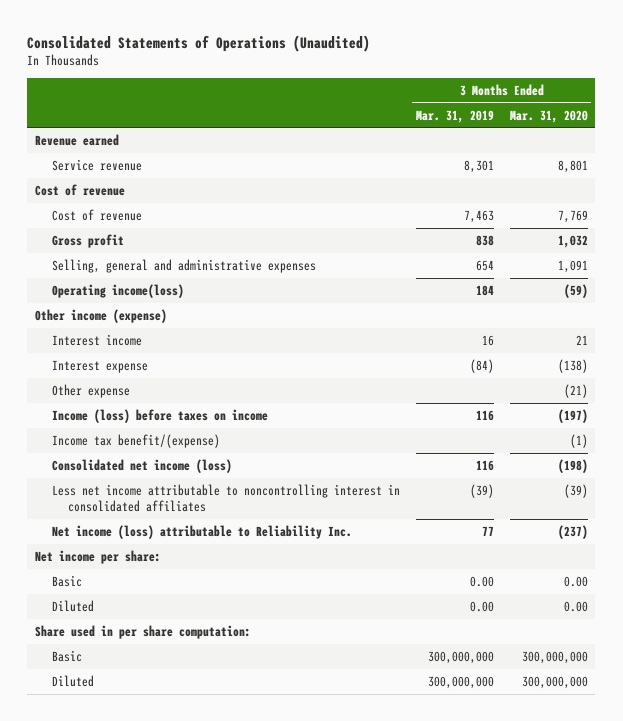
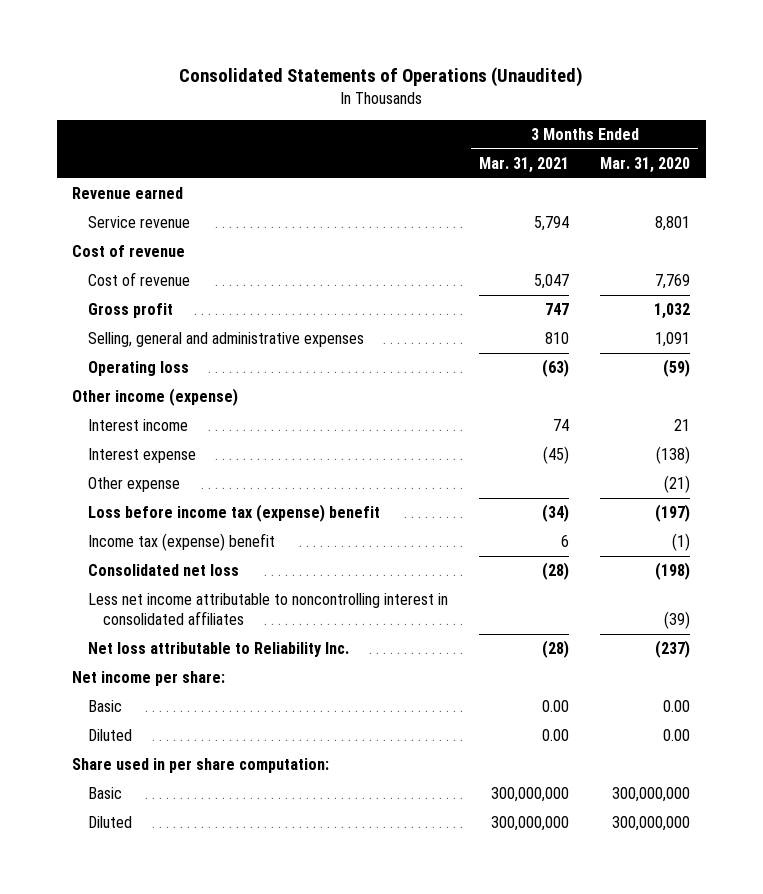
[415,109,494,123] Mar. 31, 2019 -> none
none -> [479,156,570,173] Mar. 31, 2021
[51,283,184,298] Operating income(loss) -> [87,361,189,377] Operating loss
[51,408,268,423] Income (loss) before taxes on income -> [87,504,380,523] Loss before income tax (expense) benefit
[51,433,220,448] Income tax benefit/(expense) -> [87,533,275,552] Income tax (expense) benefit
[51,458,232,473] Consolidated net income (loss) -> [87,564,239,577] Consolidated net loss
[51,524,352,539] Net income (loss) attributable to Reliability Inc. -> [87,642,349,658] Net loss attributable to Reliability Inc.

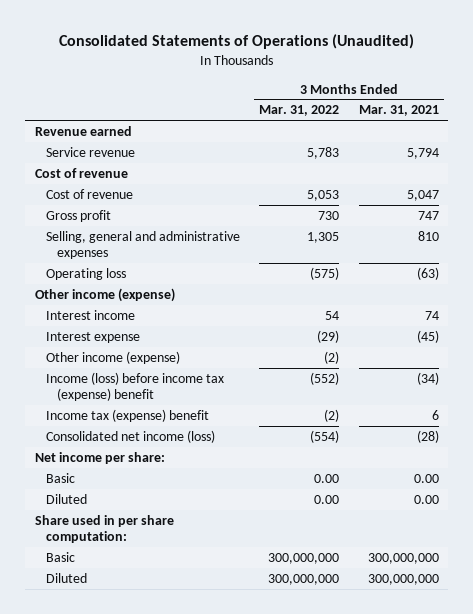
[600,156,691,173] Mar. 31, 2020 -> none
none -> [259,105,340,117] Mar. 31, 2022
[87,477,180,493] Other expense -> [45,350,180,364] Other income (expense)
[87,504,380,523] Loss before income tax (expense) benefit -> [45,371,224,402] Income (loss) before income tax (expense) benefit
[87,564,239,577] Consolidated net loss -> none
[87,593,448,626] Less net income attributable to noncontrolling interest in consolidated affiliates -> none
[87,642,349,658] Net loss attributable to Reliability Inc. -> [45,429,215,443] Consolidated net income (loss)

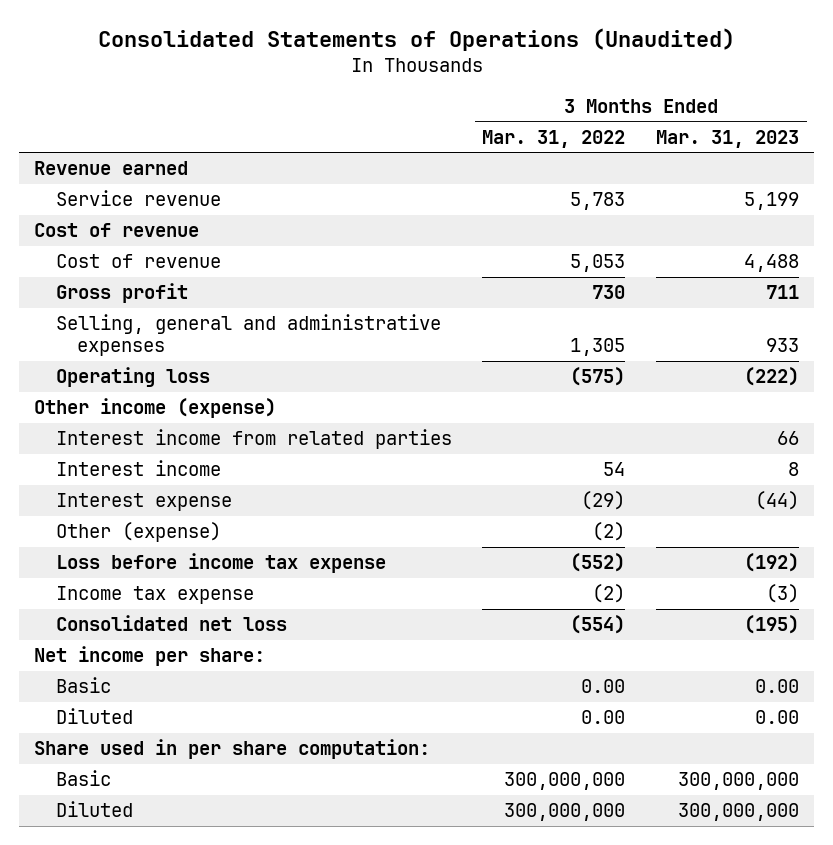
[358,105,439,117] Mar. 31, 2021 -> none
none -> [656,129,800,148] Mar. 31, 2023
none -> [55,429,452,450] Interest income from related parties
[45,350,180,364] Other income (expense) -> [55,522,221,543] Other (expense)
[45,371,224,402] Income (loss) before income tax (expense) benefit -> [55,553,386,574] Loss before income tax expense
[45,408,209,422] Income tax (expense) benefit -> [55,586,254,605] Income tax expense
[45,429,215,443] Consolidated net income (loss) -> [55,615,287,632] Consolidated net loss

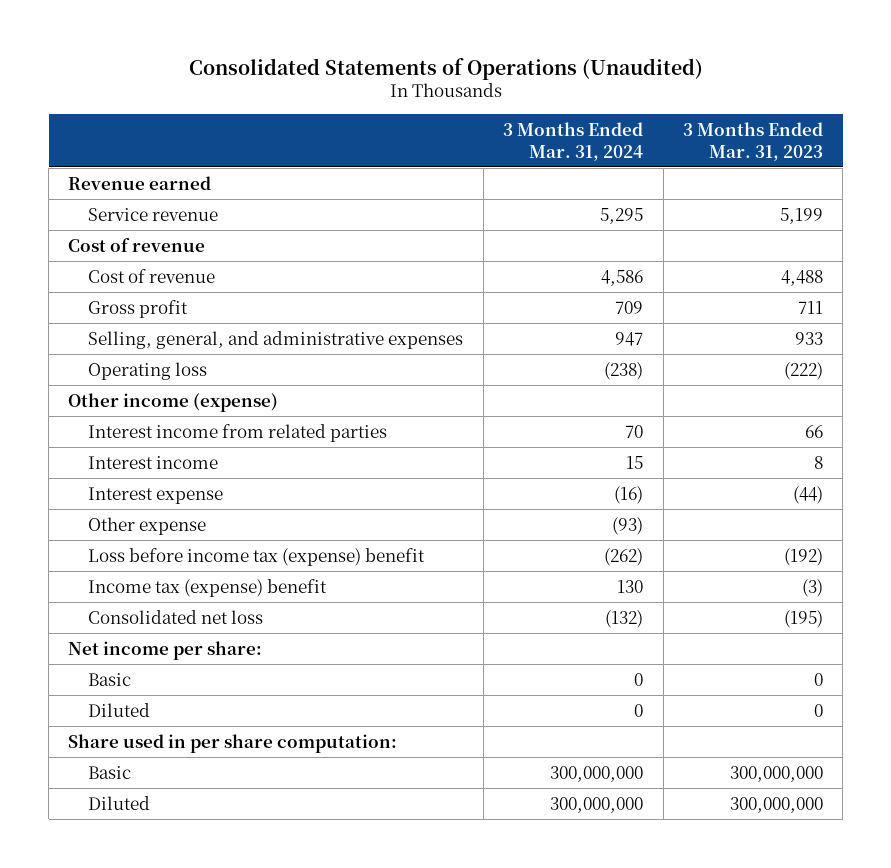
[482,129,626,148] Mar. 31, 2022 -> none
none -> [503,121,644,161] 3 Months Ended Mar. 31, 2024
[55,314,441,357] Selling, general and administrative expenses -> [88,330,464,349] Selling, general, and administrative expenses
[55,522,221,543] Other (expense) -> [88,516,207,535] Other expense
[55,553,386,574] Loss before income tax expense -> [88,547,426,566] Loss before income tax (expense) benefit
[55,586,254,605] Income tax expense -> [88,578,328,597] Income tax (expense) benefit
[755,679,800,694] 0.00 -> [814,672,824,686] 0
[755,710,800,725] 0.00 -> [814,703,824,717] 0

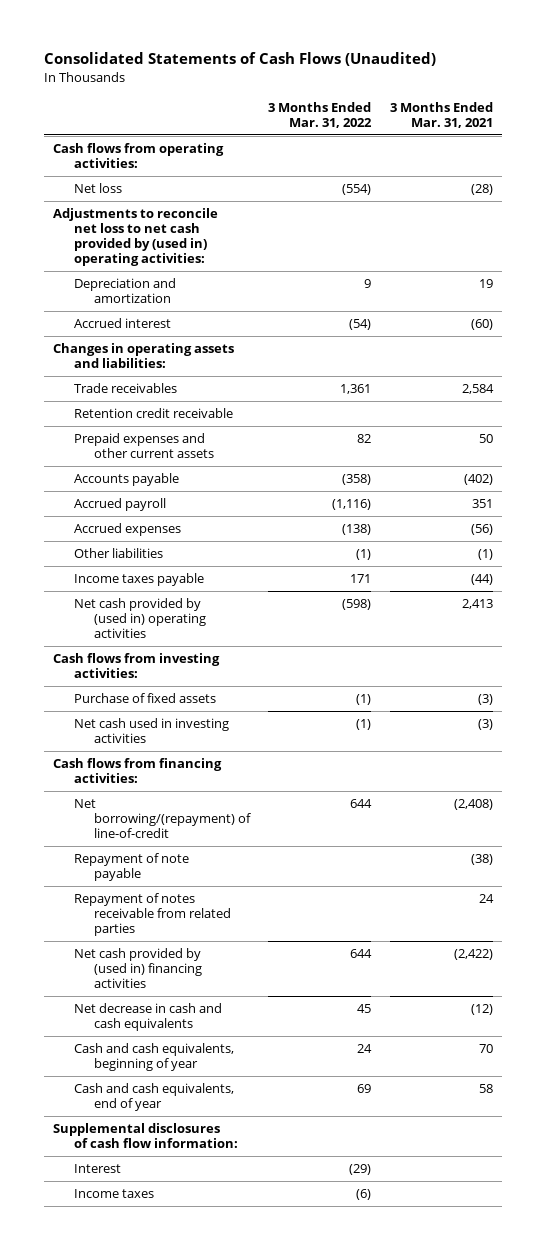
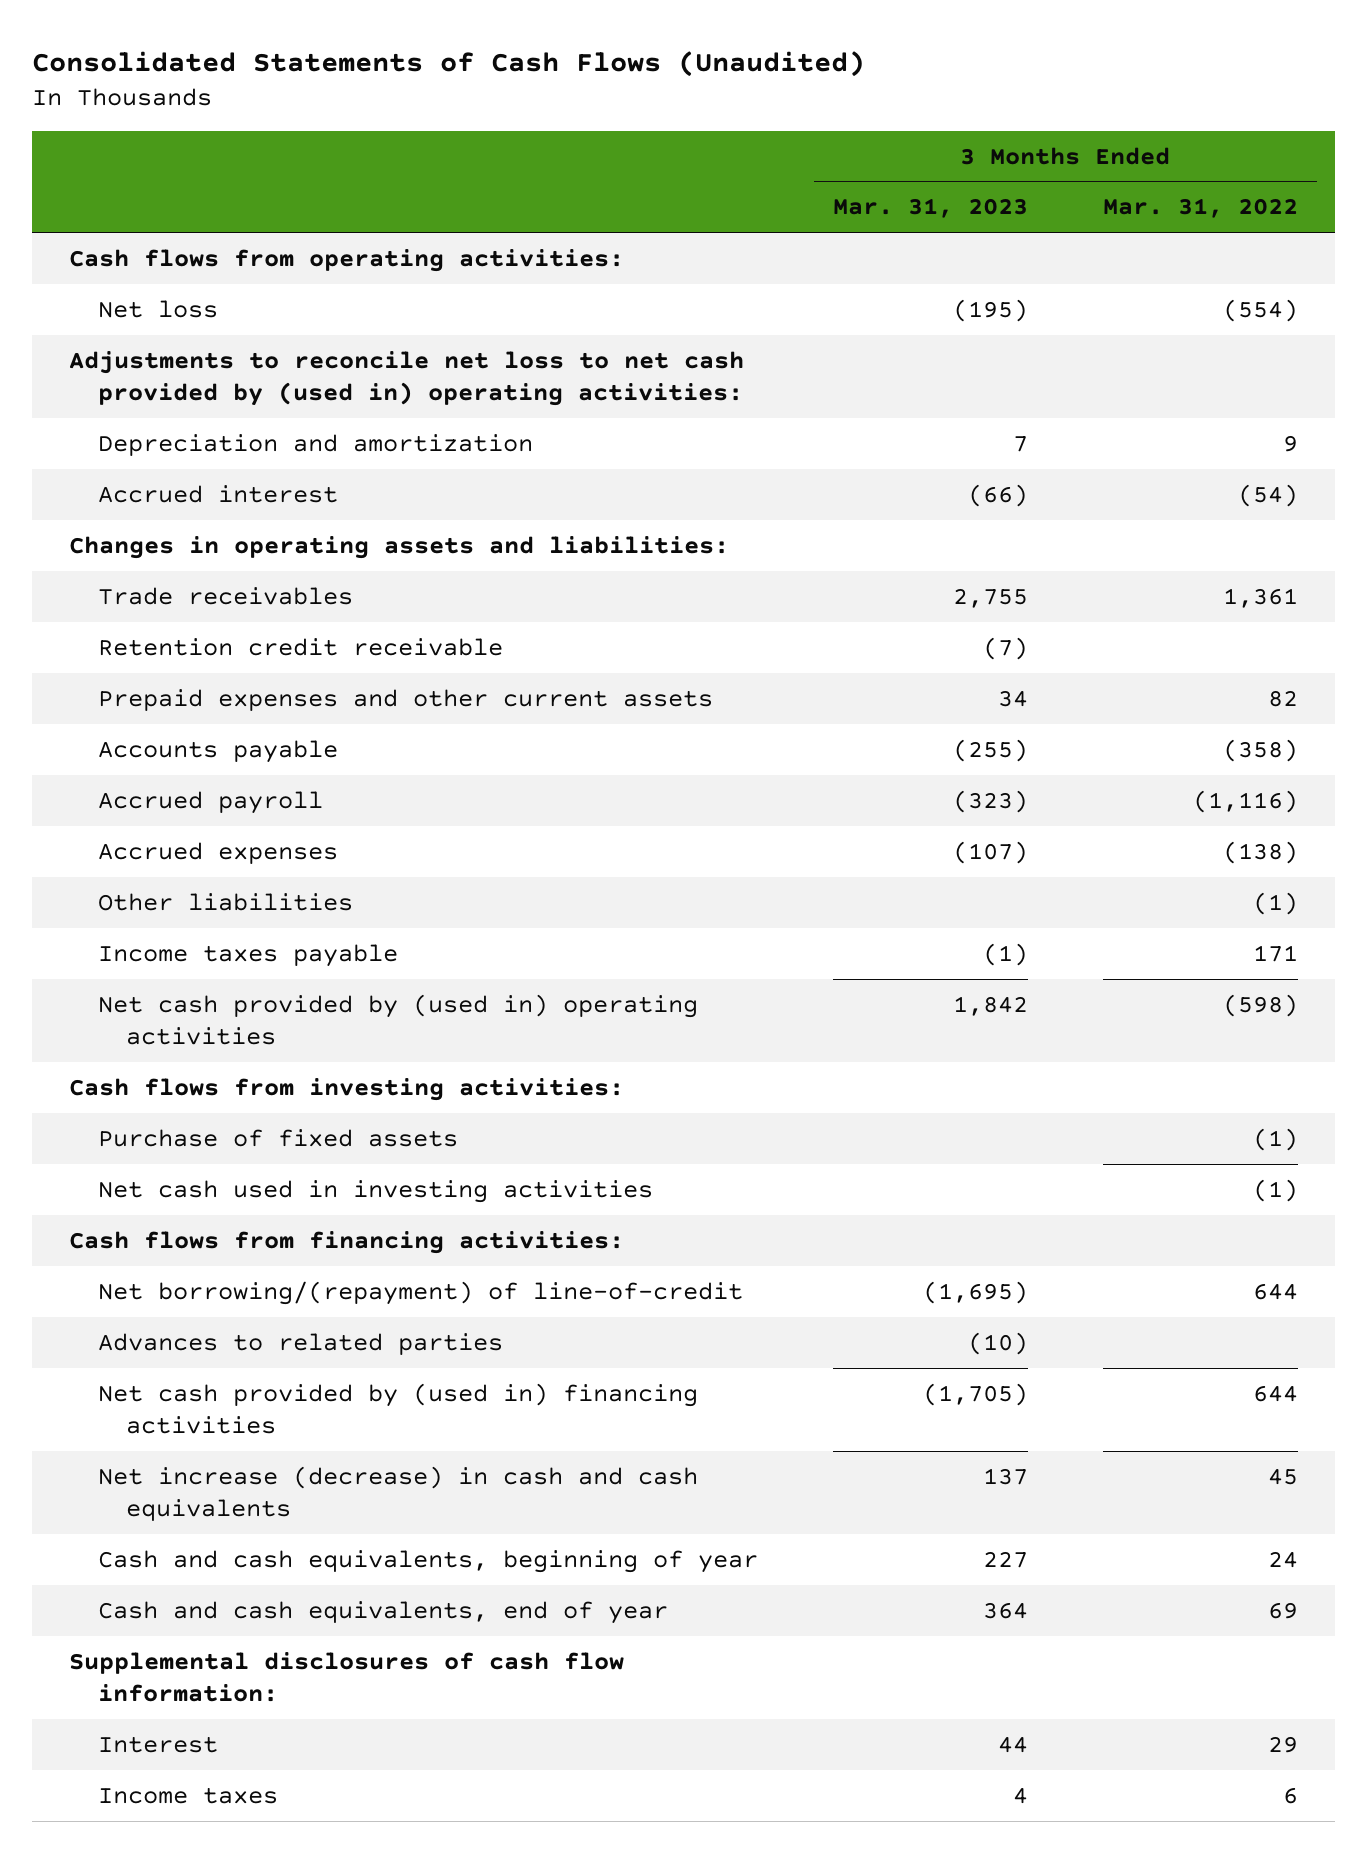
[389,102,493,129] 3 Months Ended Mar. 31, 2021 -> none
none -> [832,198,1028,219] Mar. 31, 2023
[73,853,189,882] Repayment of note payable -> none
[73,893,232,937] Repayment of notes receivable from related parties -> none
none -> [97,1332,503,1355] Advances to related parties
[73,1003,222,1032] Net decrease in cash and cash equivalents -> [97,1465,698,1521] Net increase (decrease) in cash and cash equivalents
[349,1164,372,1176] (29) -> [1267,1735,1298,1753] 29
[356,1189,372,1201] (6) -> [1282,1786,1298,1804] 6

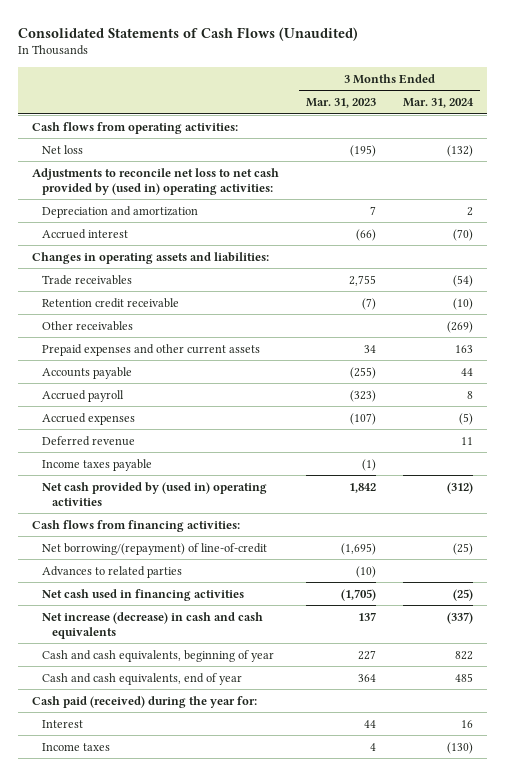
[1102,198,1298,219] Mar. 31, 2022 -> none
none -> [403,98,475,109] Mar. 31, 2024
none -> [42,320,134,331] Other receivables
[97,892,353,911] Other liabilities -> none
none -> [42,435,136,446] Deferred revenue
[69,1077,625,1101] Cash flows from investing activities: -> none
[97,1128,458,1147] Purchase of fixed assets -> none
[97,1179,653,1203] Net cash used in investing activities -> none
[97,1382,698,1434] Net cash provided by (used in) financing activities -> [42,588,245,601] Net cash used in financing activities
[69,1651,625,1702] Supplemental disclosures of cash flow information: -> none
none -> [31,695,257,708] Cash paid (received) during the year for:

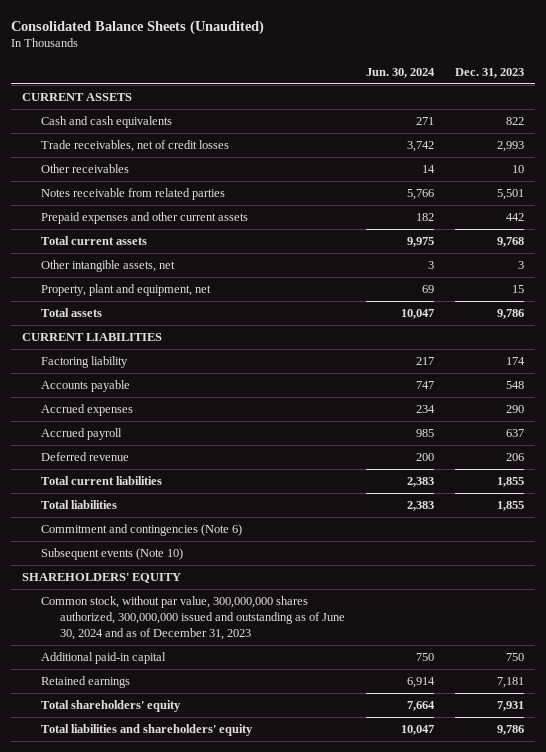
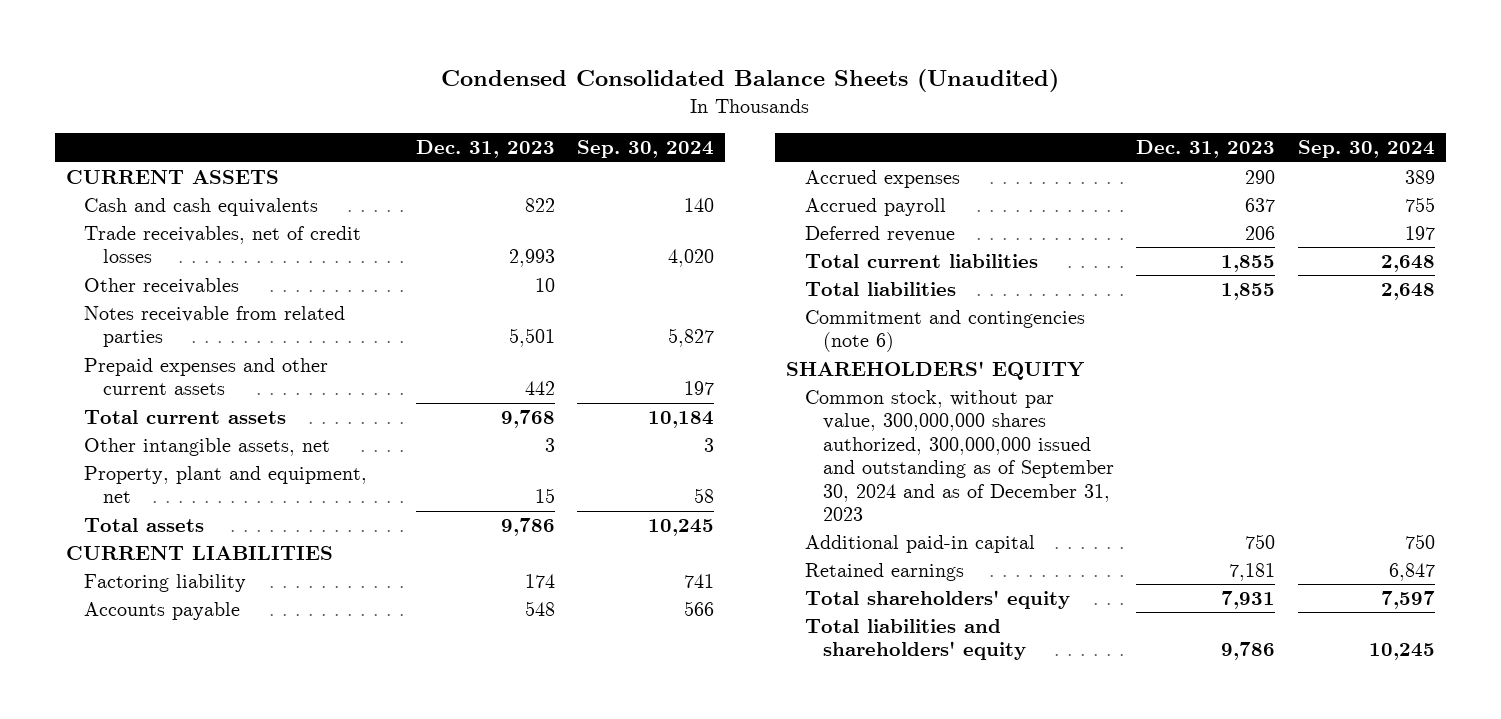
[11,19,265,35] Consolidated Balance Sheets (Unaudited) -> [441,69,1060,93] Condensed Consolidated Balance Sheets (Unaudited)
[366,67,436,78] Jun. 30, 2024 -> none
none -> [577,140,715,159] Sep. 30, 2024
[40,547,183,560] Subsequent events (Note 10) -> none
[40,523,242,536] Commitment and contingencies (Note 6) -> [804,310,1085,353] Commitment and contingencies (note 6)
[40,595,345,640] Common stock, without par value, 300,000,000 shares authorized, 300,000,000 issued and outstanding as of June 30, 2024 and as of December 31, 2023 -> [804,390,1115,522] Common stock, without par value, 300,000,000 shares authorized, 300,000,000 issued and outstanding as of September 30, 2024 and as of December 31, 2023

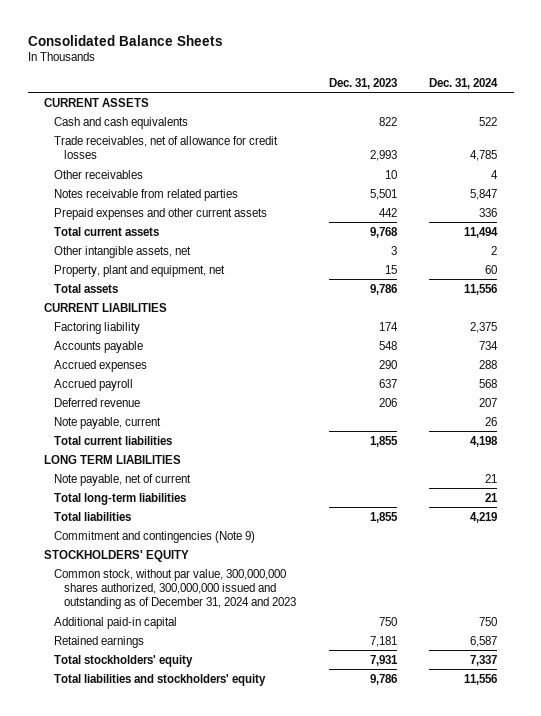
[441,69,1060,93] Condensed Consolidated Balance Sheets (Unaudited) -> [27,34,223,46] Consolidated Balance Sheets
[577,140,715,159] Sep. 30, 2024 -> none
none -> [429,77,499,89] Dec. 31, 2024
[84,226,362,264] Trade receivables, net of credit losses -> [54,135,279,160] Trade receivables, net of allowance for credit losses
none -> [54,416,162,429] Note payable, current
none -> [43,454,181,464] LONG TERM LIABILITIES
none -> [54,473,192,486] Note payable, net of current
none -> [54,492,187,505] Total long-term liabilities
[804,310,1085,353] Commitment and contingencies (note 6) -> [54,530,256,543] Commitment and contingencies (Note 9)
[786,361,1085,381] SHAREHOLDERS' EQUITY -> [43,549,189,562] STOCKHOLDERS' EQUITY
[804,390,1115,522] Common stock, without par value, 300,000,000 shares authorized, 300,000,000 issued and outstanding as of September 30, 2024 and as of December 31, 2023 -> [54,568,297,610] Common stock, without par value, 300,000,000 shares authorized, 300,000,000 issued and outstanding as of December 31, 2024 and 2023
[804,590,1070,610] Total shareholders' equity -> [54,654,194,667] Total stockholders' equity
[804,619,1027,661] Total liabilities and shareholders' equity -> [54,673,267,686] Total liabilities and stockholders' equity

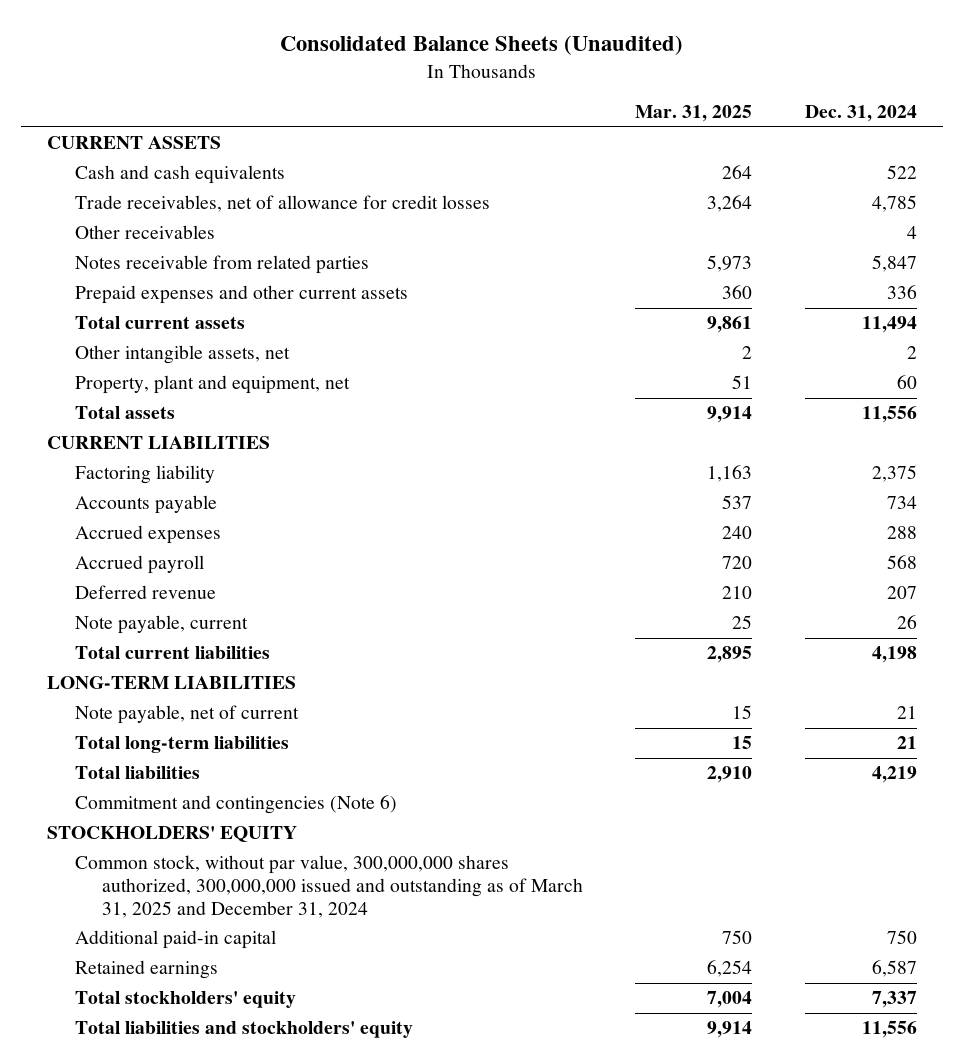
[27,34,223,46] Consolidated Balance Sheets -> [280,35,684,56] Consolidated Balance Sheets (Unaudited)
[328,77,397,89] Dec. 31, 2023 -> none
none -> [635,105,753,123] Mar. 31, 2025
[43,454,181,464] LONG TERM LIABILITIES -> [47,676,297,690] LONG-TERM LIABILITIES
[54,530,256,543] Commitment and contingencies (Note 9) -> [74,795,397,815] Commitment and contingencies (Note 6)
[54,568,297,610] Common stock, without par value, 300,000,000 shares authorized, 300,000,000 issued and outstanding as of December 31, 2024 and 2023 -> [74,855,583,918] Common stock, without par value, 300,000,000 shares authorized, 300,000,000 issued and outstanding as of March 31, 2025 and December 31, 2024

